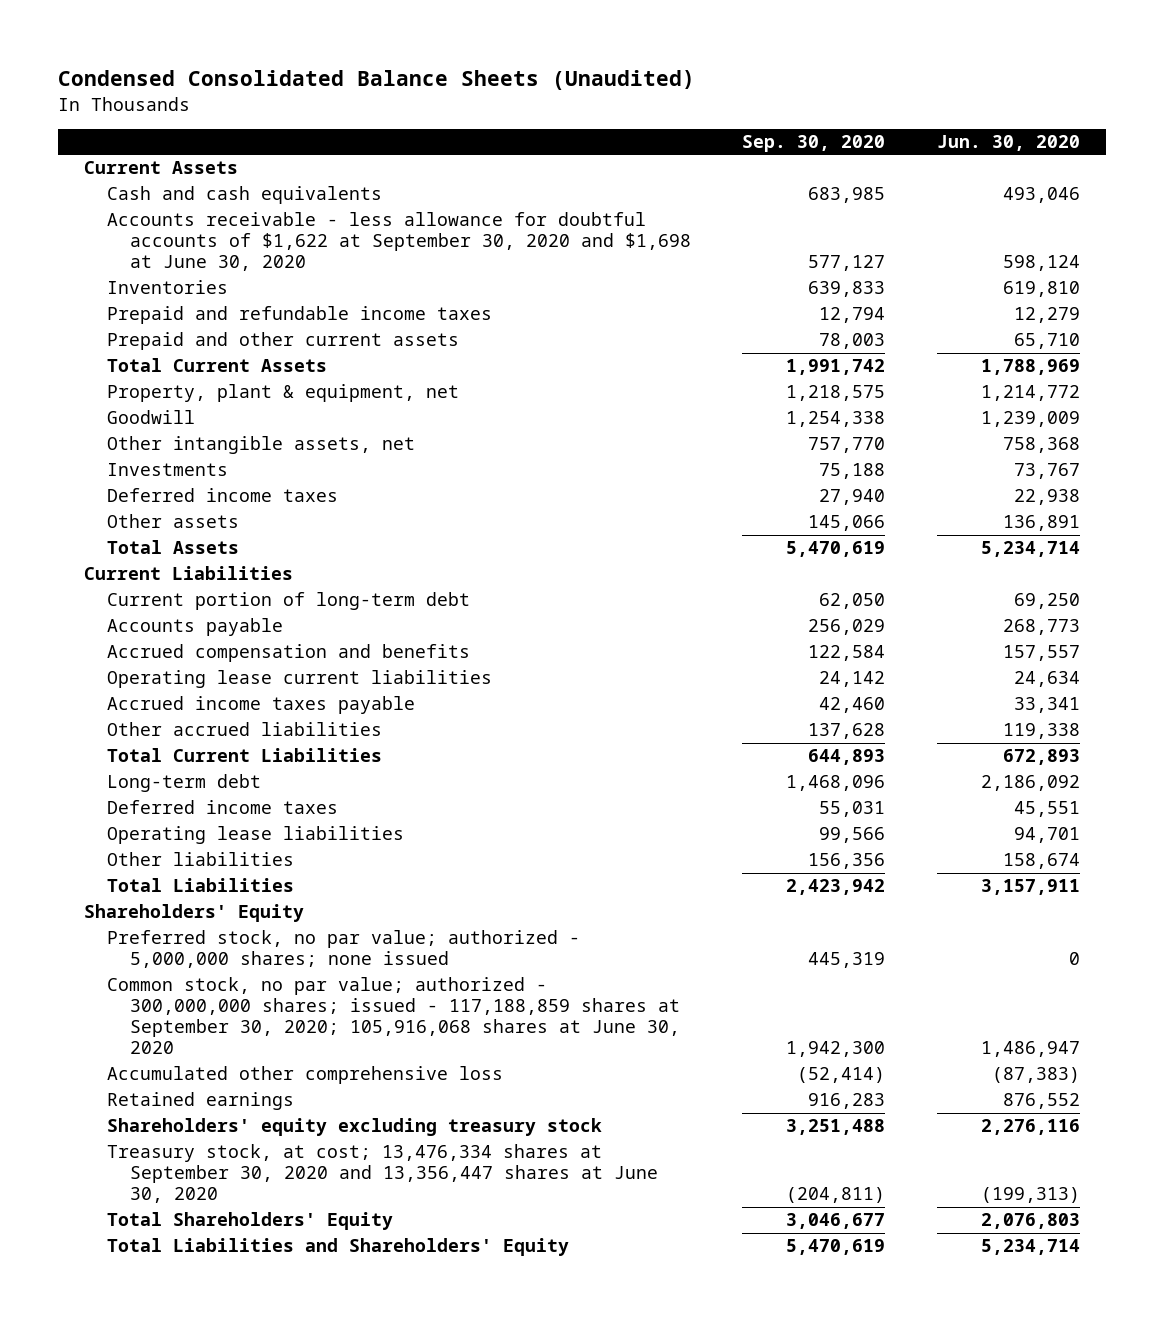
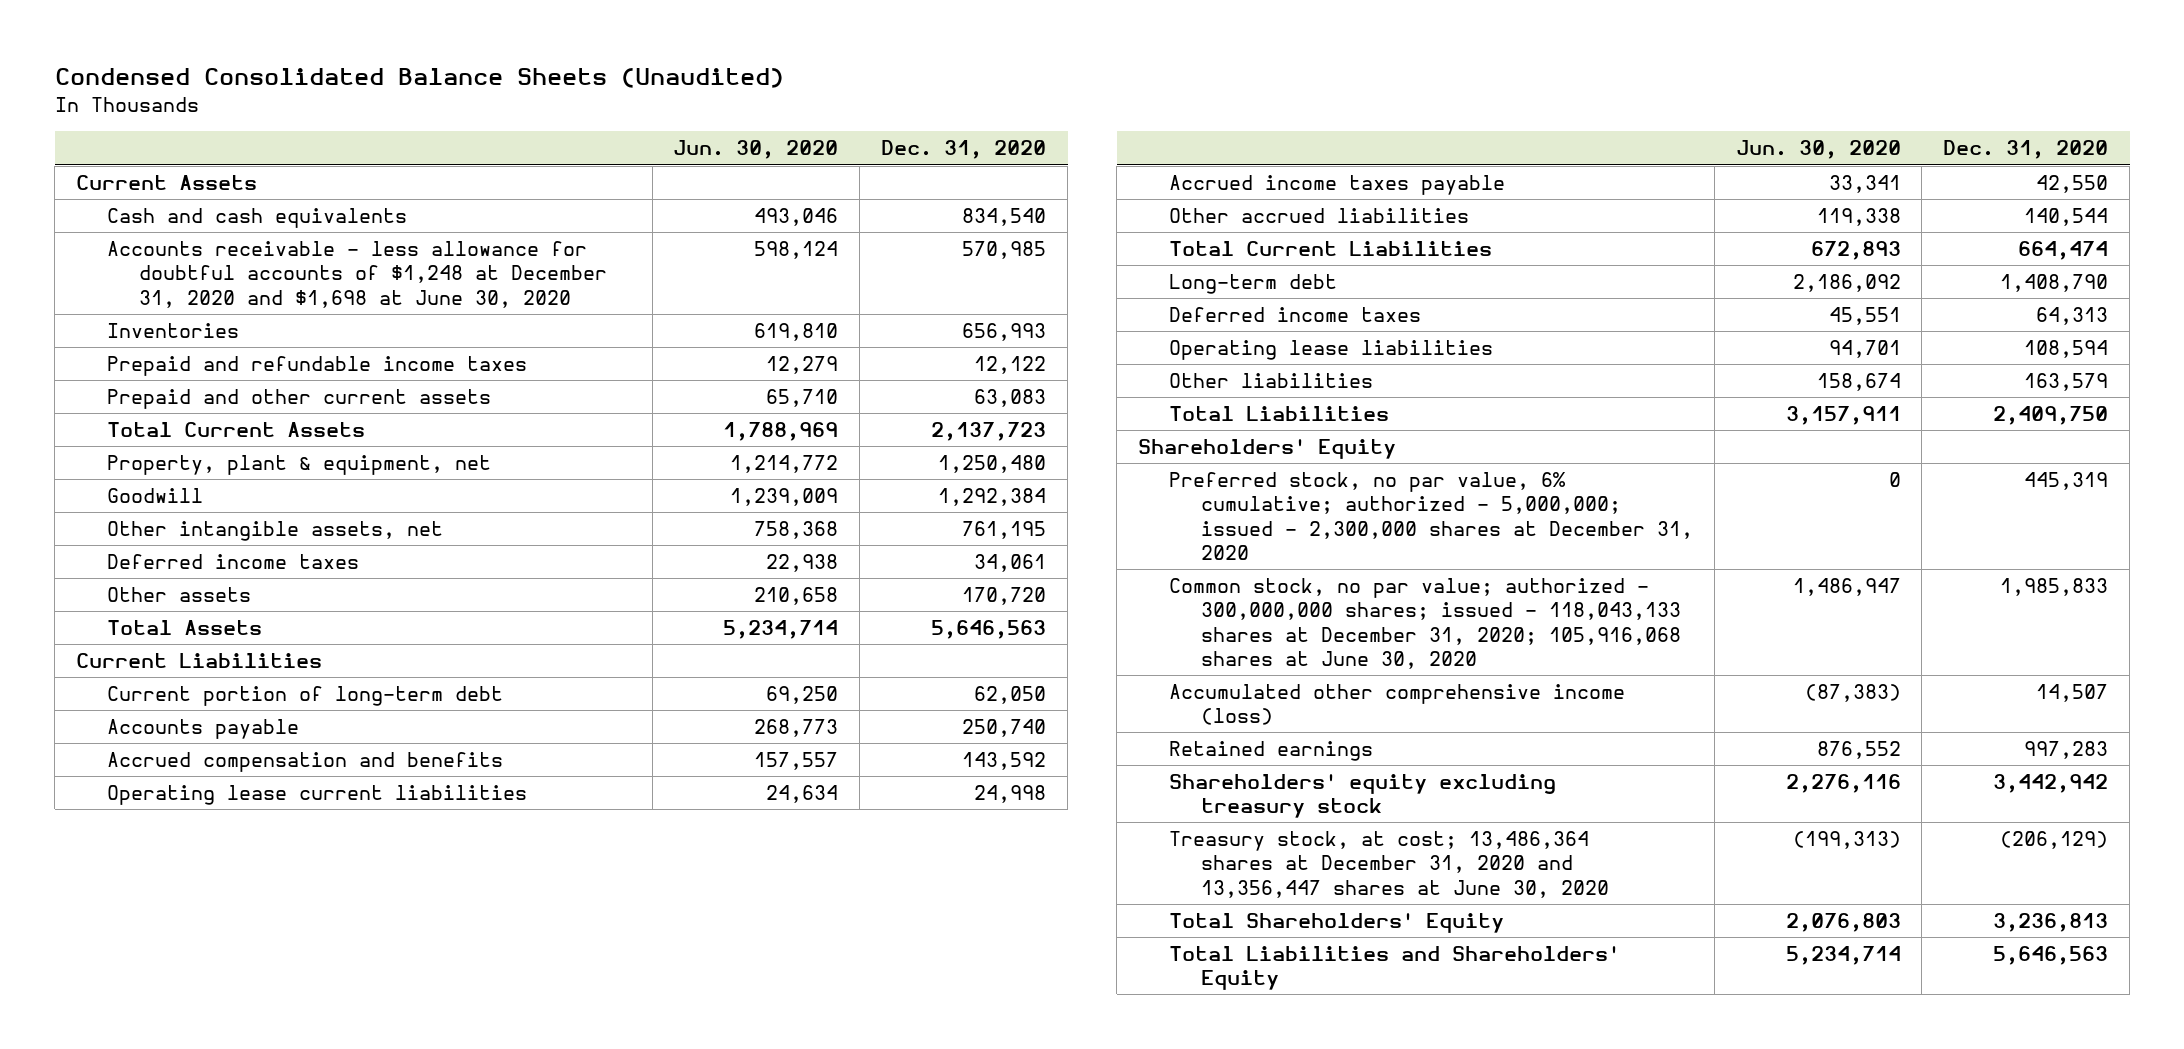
[742,135,886,153] Sep. 30, 2020 -> none
none -> [881,140,1047,160] Dec. 31, 2020
[106,212,691,272] Accounts receivable - less allowance for doubtful accounts of $1,622 at September 30, 2020 and $1,698 at June 30, 2020 -> [107,241,607,308] Accounts receivable - less allowance for doubtful accounts of $1,248 at December 31, 2020 and $1,698 at June 30, 2020
[106,463,228,477] Investments -> none
[1002,515,1080,532] 136,891 -> [754,587,839,606] 210,658
[106,930,580,969] Preferred stock, no par value; authorized - 5,000,000 shares; none issued -> [1169,472,1693,560] Preferred stock, no par value, 6% cumulative; authorized - 5,000,000; issued - 2,300,000 shares at December 31, 2020
[106,977,680,1055] Common stock, no par value; authorized - 300,000,000 shares; issued - 117,188,859 shares at September 30, 2020; 105,916,068 shares at June 30, 2020 -> [1169,578,1681,669] Common stock, no par value; authorized - 300,000,000 shares; issued - 118,043,133 shares at December 31, 2020; 105,916,068 shares at June 30, 2020
[106,1066,503,1085] Accumulated other comprehensive loss -> [1169,684,1626,726] Accumulated other comprehensive income (loss)
[106,1144,658,1204] Treasury stock, at cost; 13,476,334 shares at September 30, 2020 and 13,356,447 shares at June 30, 2020 -> [1169,831,1609,898] Treasury stock, at cost; 13,486,364 shares at December 31, 2020 and 13,356,447 shares at June 30, 2020

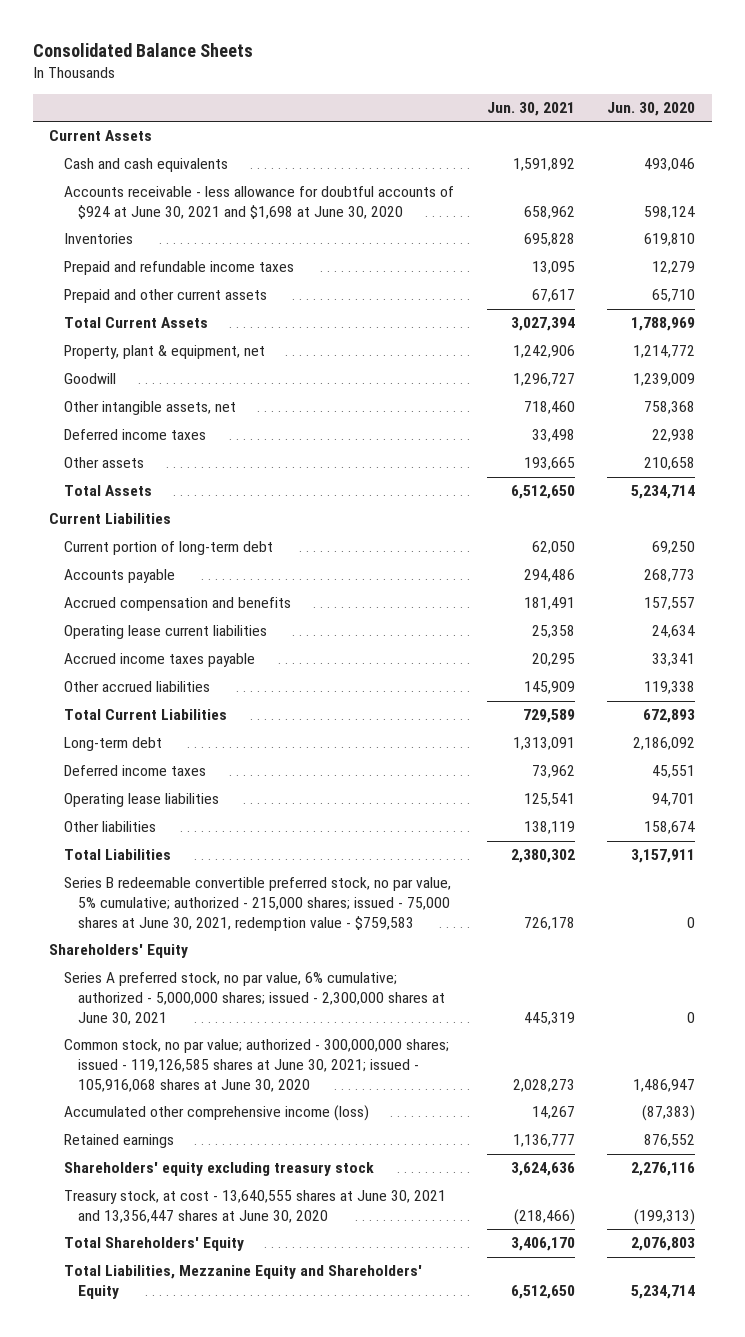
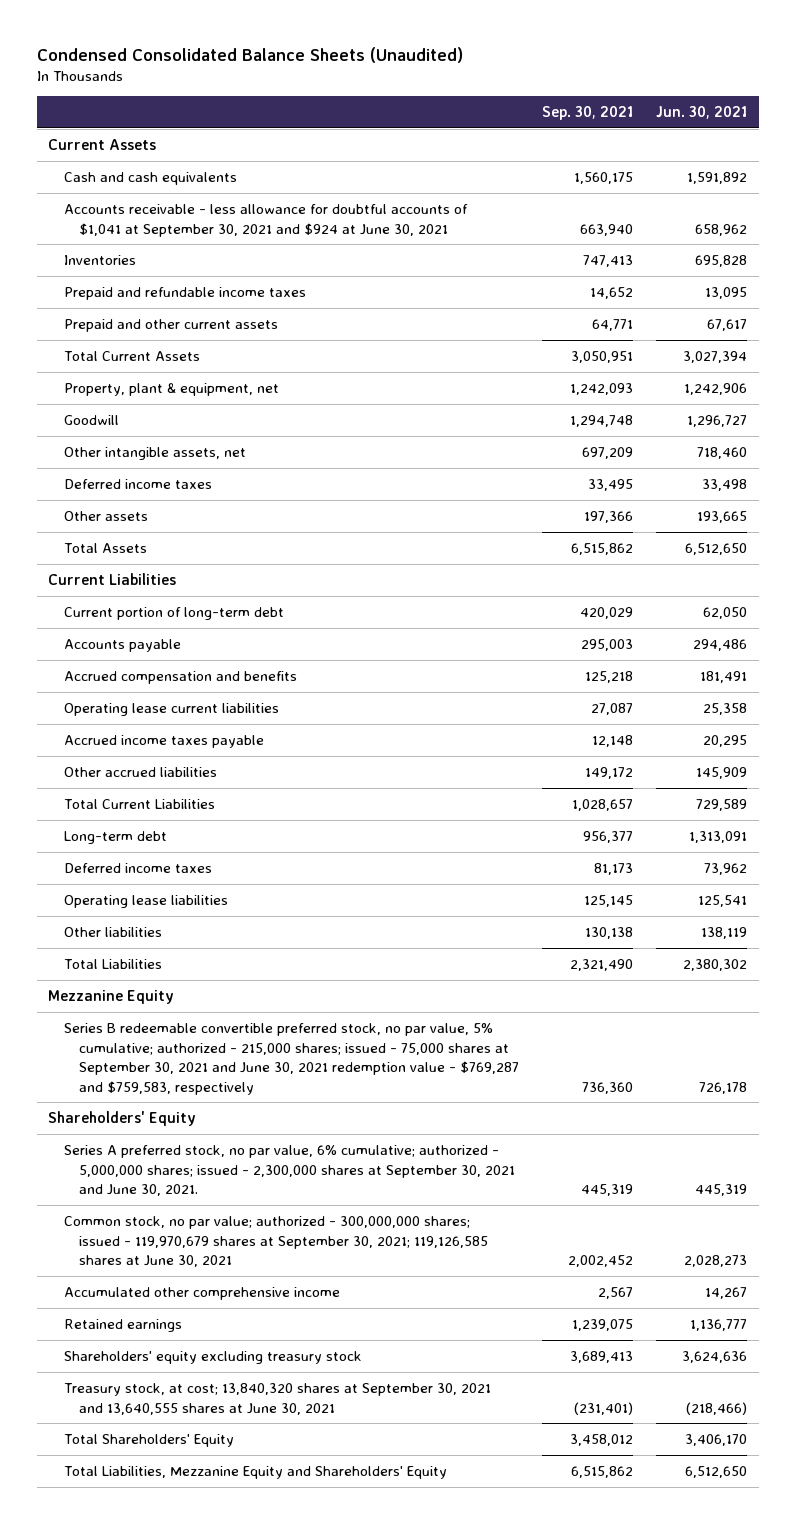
[32,43,253,58] Consolidated Balance Sheets -> [36,46,463,63] Condensed Consolidated Balance Sheets (Unaudited)
[607,102,696,117] Jun. 30, 2020 -> none
none -> [541,106,633,121] Sep. 30, 2021
[63,186,454,220] Accounts receivable - less allowance for doubtful accounts of $924 at June 30, 2021 and $1,698 at June 30, 2020 -> [63,203,468,237] Accounts receivable - less allowance for doubtful accounts of $1,041 at September 30, 2021 and $924 at June 30, 2021
none -> [48,989,175,1004] Mezzanine Equity
[63,877,451,931] Series B redeemable convertible preferred stock, no par value, 5% cumulative; authorized - 215,000 shares; issued - 75,000 shares at June 30, 2021, redemption value - $759,583 -> [63,1022,519,1095] Series B redeemable convertible preferred stock, no par value, 5% cumulative; authorized - 215,000 shares; issued - 75,000 shares at September 30, 2021 and June 30, 2021 redemption value - $769,287 and $759,583, respectively
[63,972,446,1025] Series A preferred stock, no par value, 6% cumulative; authorized - 5,000,000 shares; issued - 2,300,000 shares at June 30, 2021 -> [63,1144,515,1197] Series A preferred stock, no par value, 6% cumulative; authorized - 5,000,000 shares; issued - 2,300,000 shares at September 30, 2021 and June 30, 2021.
[63,1039,449,1092] Common stock, no par value; authorized - 300,000,000 shares; issued - 119,126,585 shares at June 30, 2021; issued - 105,916,068 shares at June 30, 2020 -> [63,1215,488,1268] Common stock, no par value; authorized - 300,000,000 shares; issued - 119,970,679 shares at September 30, 2021; 119,126,585 shares at June 30, 2021
[63,1105,369,1122] Accumulated other comprehensive income (loss) -> [63,1286,340,1300] Accumulated other comprehensive income
[63,1190,446,1224] Treasury stock, at cost - 13,640,555 shares at June 30, 2021 and 13,356,447 shares at June 30, 2020 -> [63,1382,491,1415] Treasury stock, at cost; 13,840,320 shares at September 30, 2021 and 13,640,555 shares at June 30, 2021

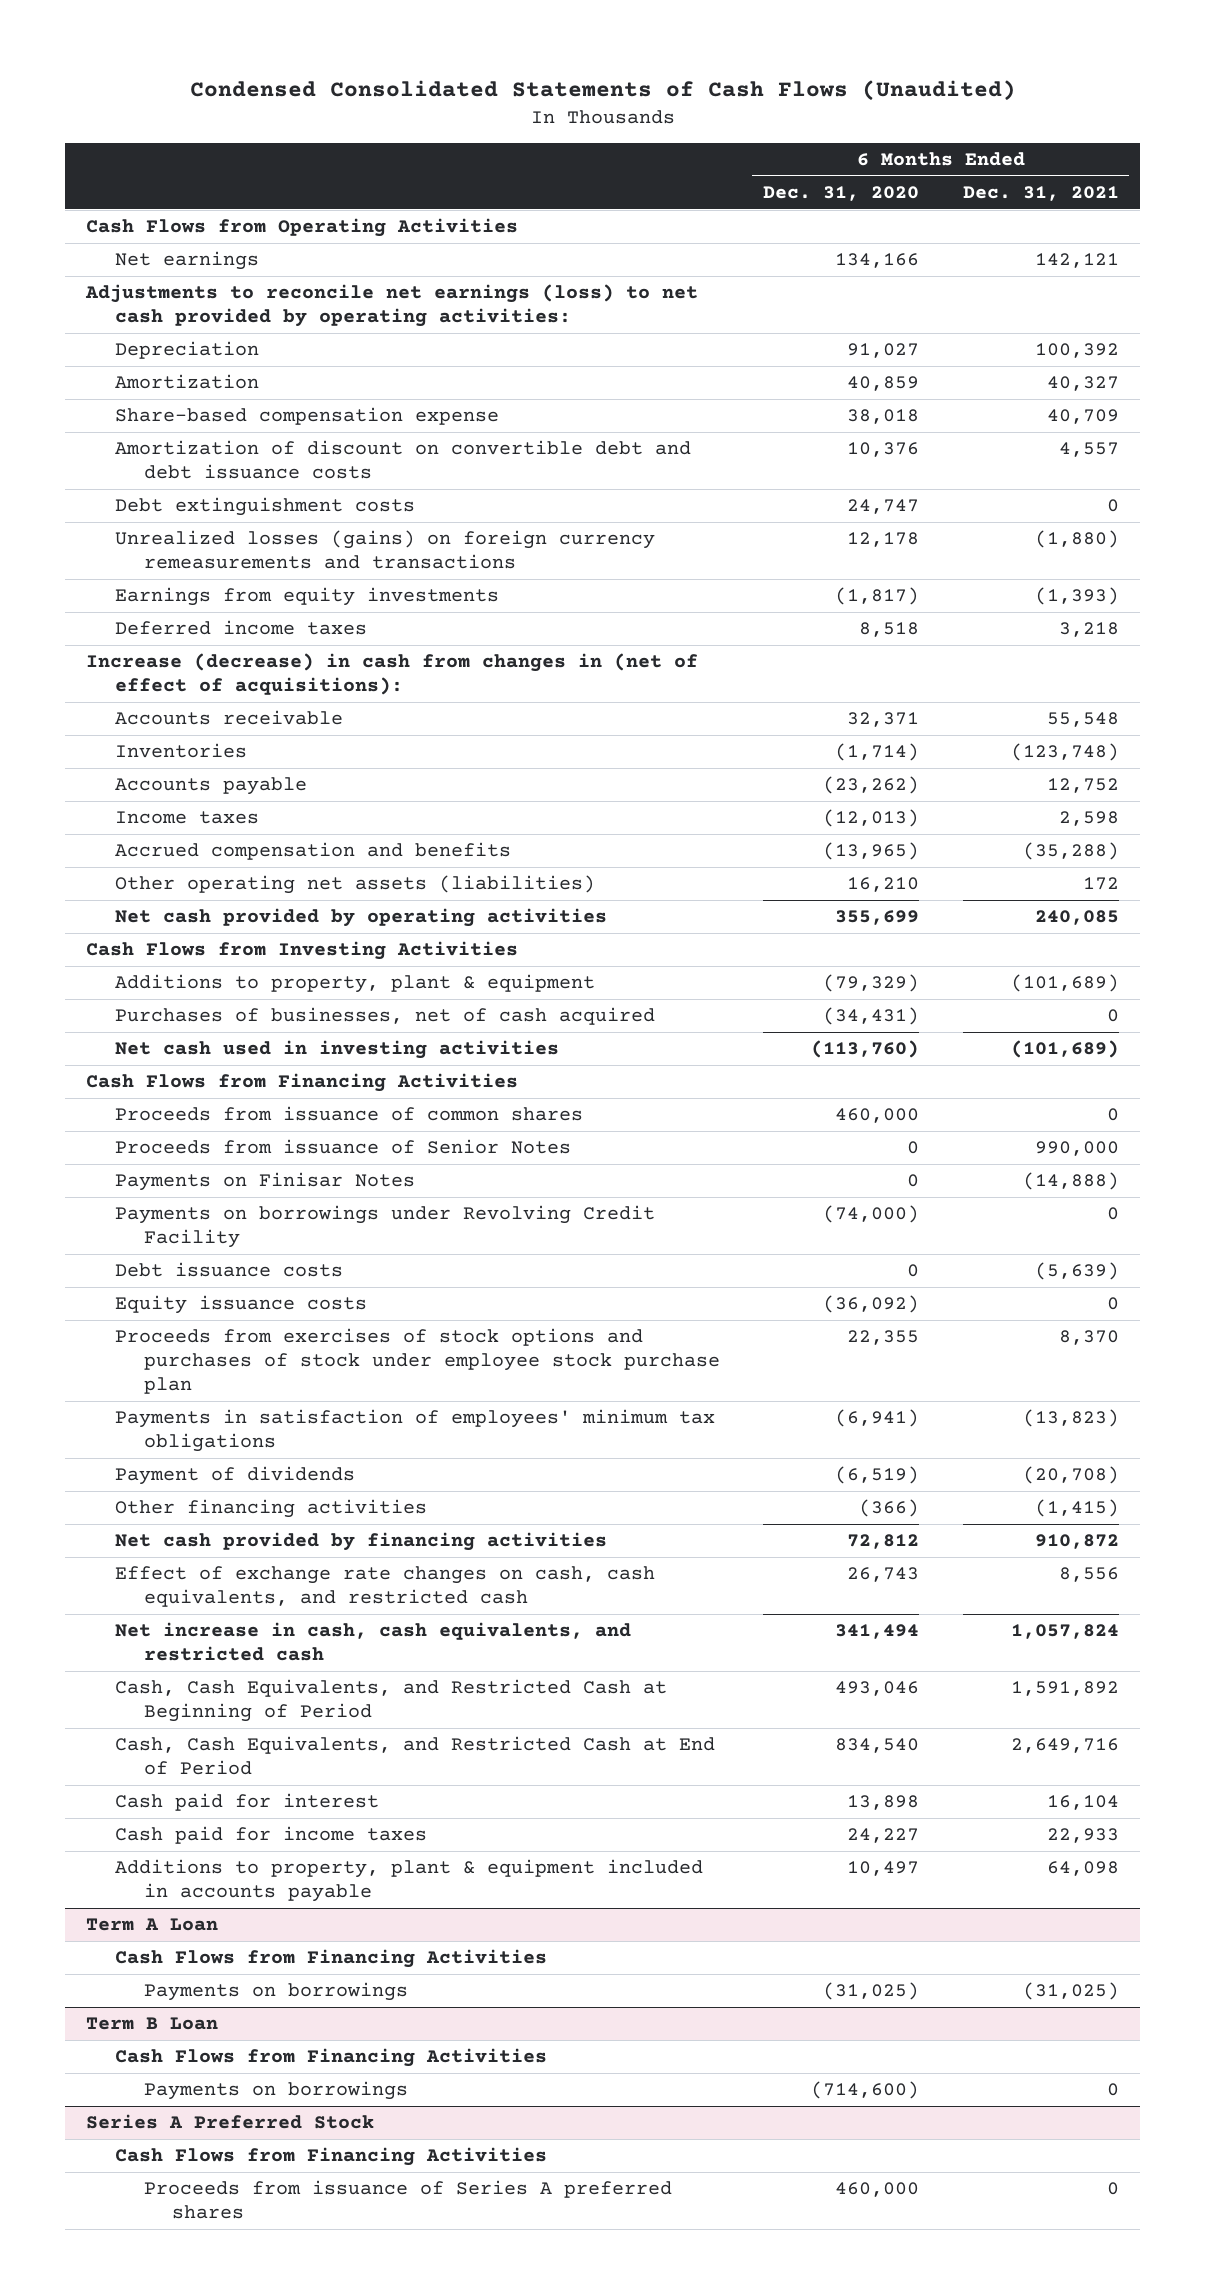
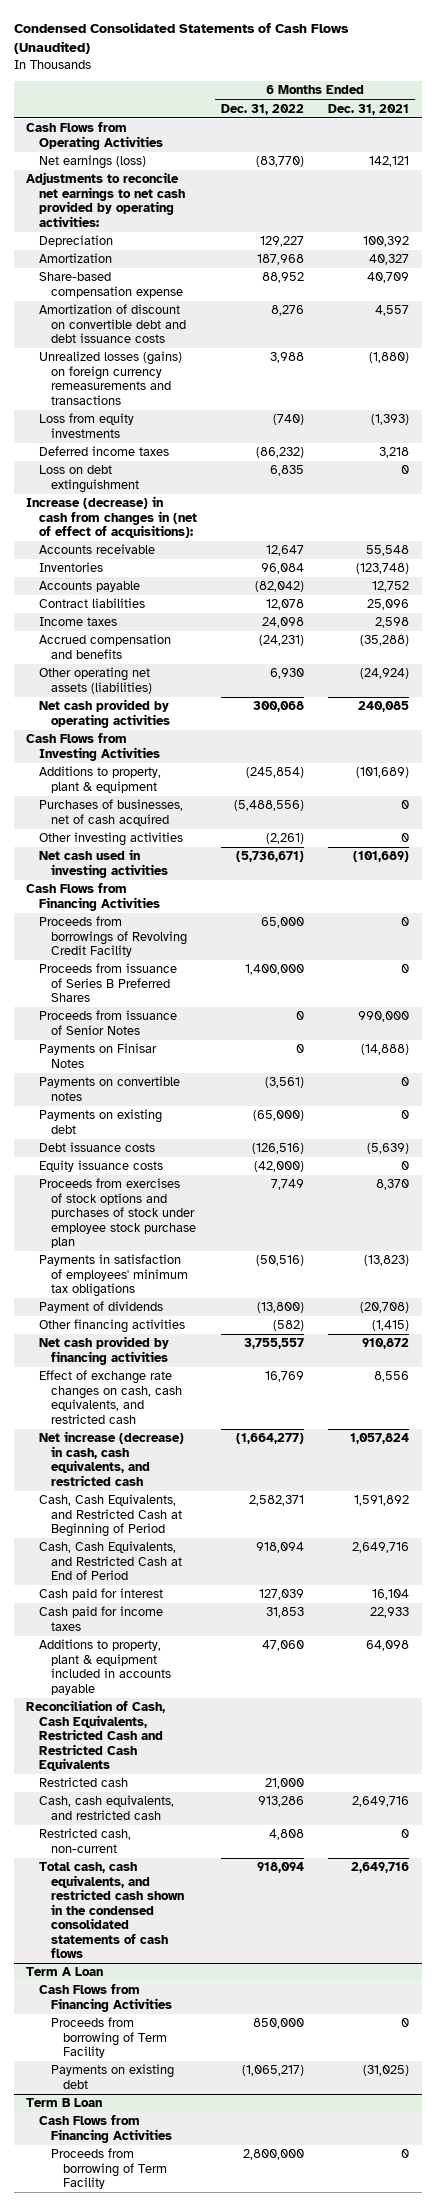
[763,186,920,202] Dec. 31, 2020 -> none
none -> [221,103,305,115] Dec. 31, 2022
[115,251,260,271] Net earnings -> [38,155,146,170] Net earnings (loss)
[85,284,699,328] Adjustments to reconcile net earnings (loss) to net cash provided by operating activities: -> [26,172,185,227] Adjustments to reconcile net earnings to net cash provided by operating activities:
[115,497,416,517] Debt extinguishment costs -> none
[115,587,500,607] Earnings from equity investments -> [38,413,134,438] Loss from equity investments
none -> [38,465,139,493] Loss on debt extinguishment
none -> [38,598,145,609] Contract liabilities
[1082,877,1119,891] 172 -> [360,668,410,680] (24,924)
none -> [38,832,183,847] Other investing activities
none -> [38,916,187,958] Proceeds from borrowings of Revolving Credit Facility
[115,1106,584,1122] Proceeds from issuance of common shares -> [38,963,177,1003] Proceeds from issuance of Series B Preferred Shares
none -> [38,1076,180,1101] Payments on convertible notes
[115,1205,656,1249] Payments on borrowings under Revolving Credit Facility -> [38,1109,162,1134] Payments on existing debt
[115,1622,632,1662] Net increase in cash, cash equivalents, and restricted cash -> [38,1431,184,1486] Net increase (decrease) in cash, cash equivalents, and restricted cash
none -> [26,1700,166,1772] Reconciliation of Cash, Cash Equivalents, Restricted Cash and Restricted Cash Equivalents
none -> [38,1777,128,1788] Restricted cash
none -> [38,1795,174,1820] Cash, cash equivalents, and restricted cash
none -> [38,1828,131,1853] Restricted cash, non-current
none -> [38,1862,184,1959] Total cash, cash equivalents, and restricted cash shown in the condensed consolidated statements of cash flows
none -> [50,2017,168,2059] Proceeds from borrowing of Term Facility
[143,1982,408,2002] Payments on borrowings -> [50,2064,174,2089] Payments on existing debt
[143,2081,408,2101] Payments on borrowings -> none
[86,2114,375,2130] Series A Preferred Stock -> none
[115,2147,548,2167] Cash Flows from Financing Activities -> none
[143,2180,672,2220] Proceeds from issuance of Series A preferred shares -> none
none -> [50,2148,168,2190] Proceeds from borrowing of Term Facility

